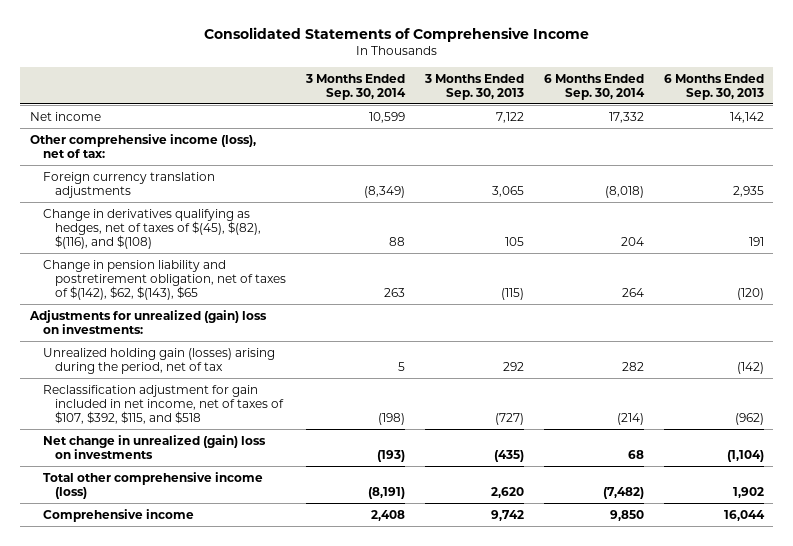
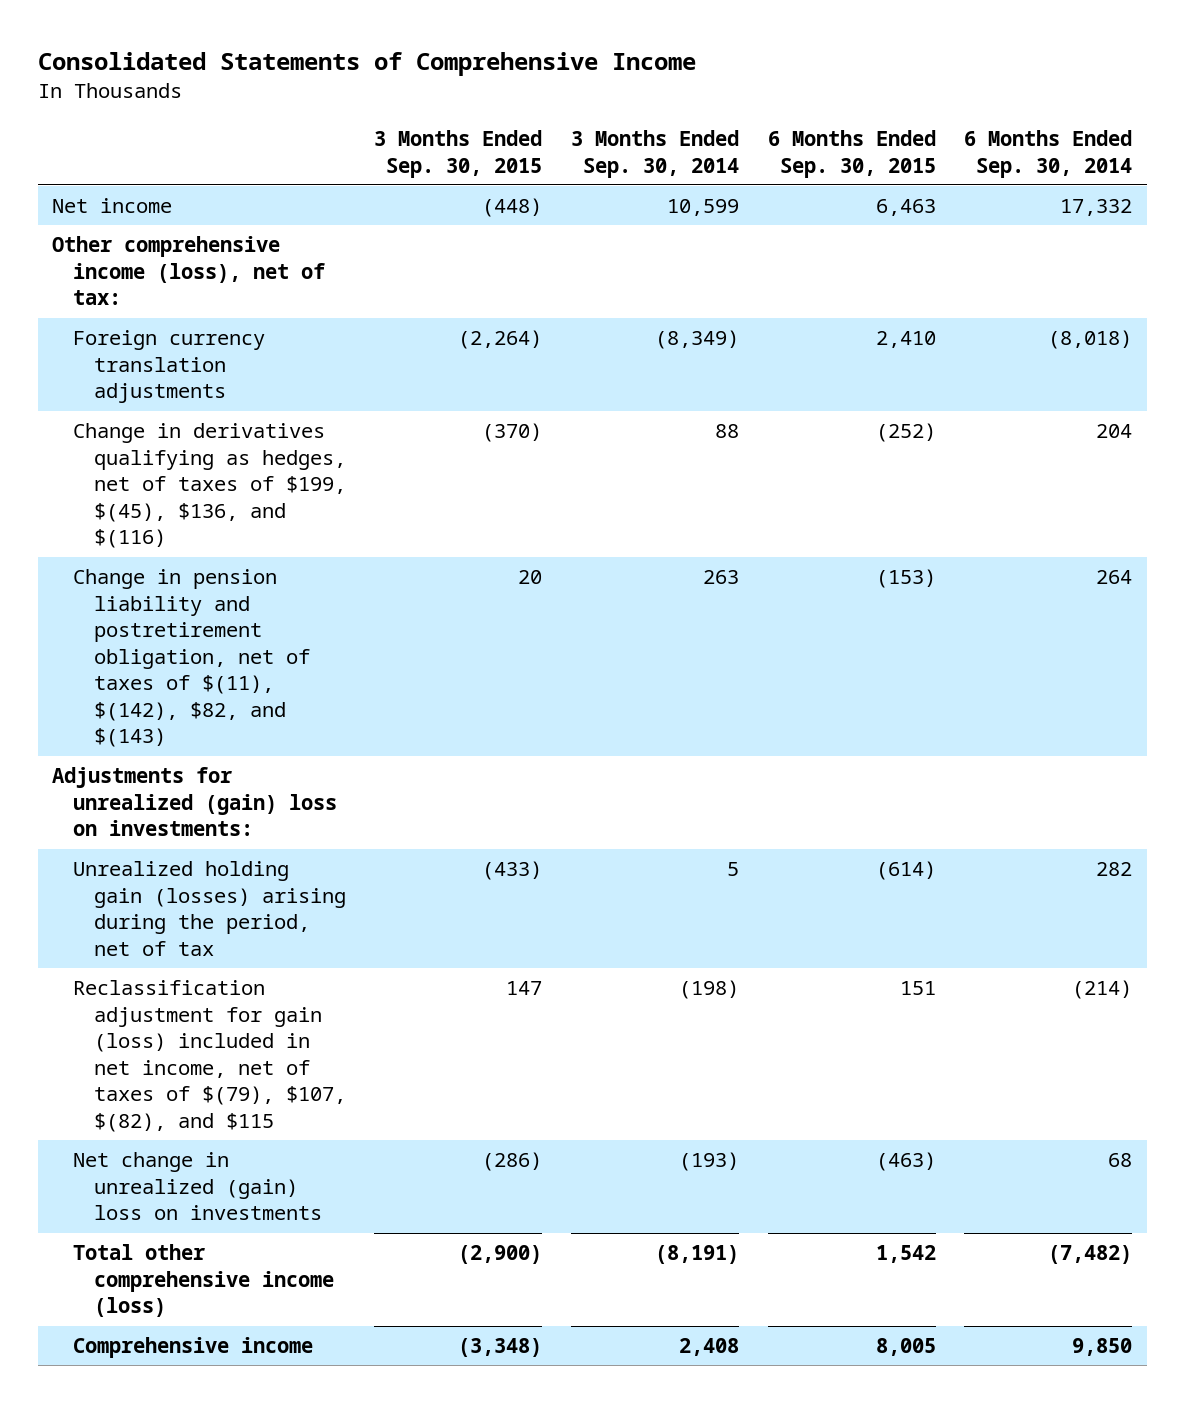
[423,73,524,100] 3 Months Ended Sep. 30, 2013 -> none
[663,73,764,100] 6 Months Ended Sep. 30, 2013 -> none
none -> [374,130,543,178] 3 Months Ended Sep. 30, 2015
none -> [767,130,936,178] 6 Months Ended Sep. 30, 2015
[42,208,262,249] Change in derivatives qualifying as hedges, net of taxes of $(45), $(82), $(116), and $(108) -> [73,423,346,549] Change in derivatives qualifying as hedges, net of taxes of $199, $(45), $136, and $(116)
[42,259,287,300] Change in pension liability and postretirement obligation, net of taxes of $(142), $62, $(143), $65 -> [73,569,310,748] Change in pension liability and postretirement obligation, net of taxes of $(11), $(142), $82, and $(143)
[42,384,285,424] Reclassification adjustment for gain included in net income, net of taxes of $107, $392, $115, and $518 -> [73,980,346,1132] Reclassification adjustment for gain (loss) included in net income, net of taxes of $(79), $107, $(82), and $115

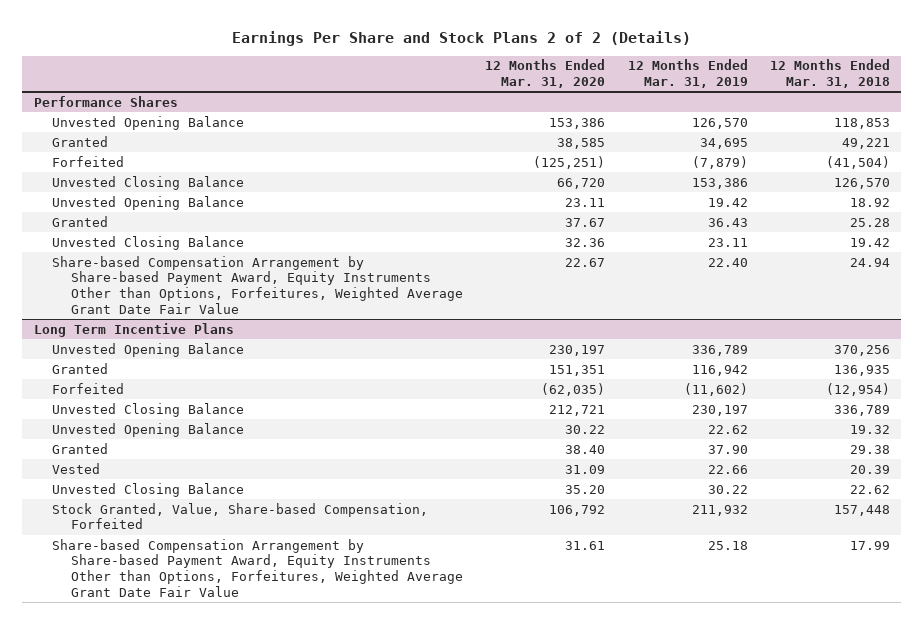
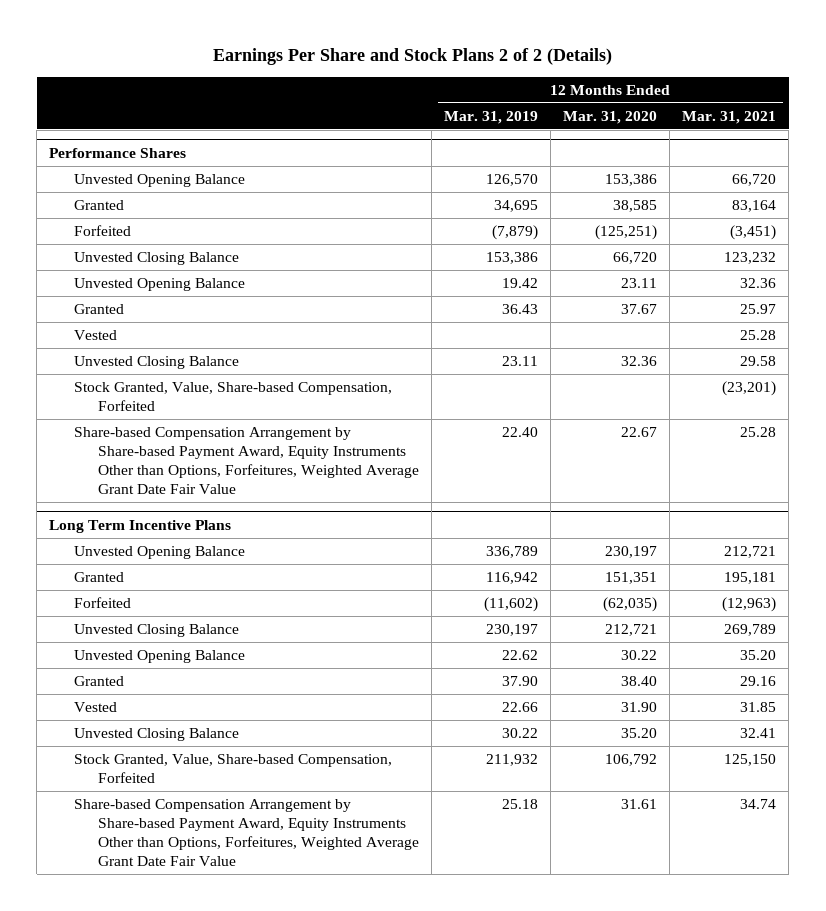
[770,59,891,89] 12 Months Ended Mar. 31, 2018 -> none
none -> [682,110,777,124] Mar. 31, 2021
none -> [73,330,117,341] Vested
none -> [73,382,392,411] Stock Granted, Value, Share-based Compensation, Forfeited
[565,464,606,474] 31.09 -> [621,702,658,713] 31.90

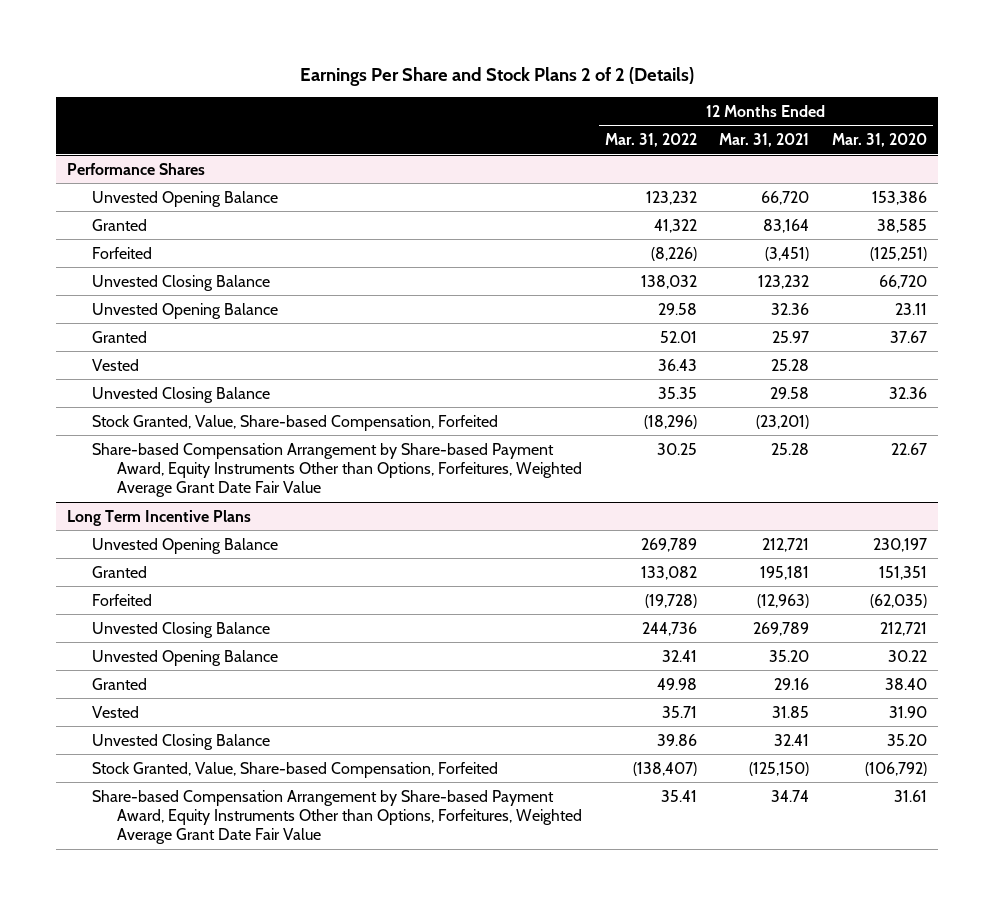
[444,110,539,124] Mar. 31, 2019 -> none
none -> [604,133,697,148] Mar. 31, 2022
[605,754,658,767] 106,792 -> [864,761,927,776] (106,792)
[724,754,777,767] 125,150 -> [749,761,810,776] (125,150)

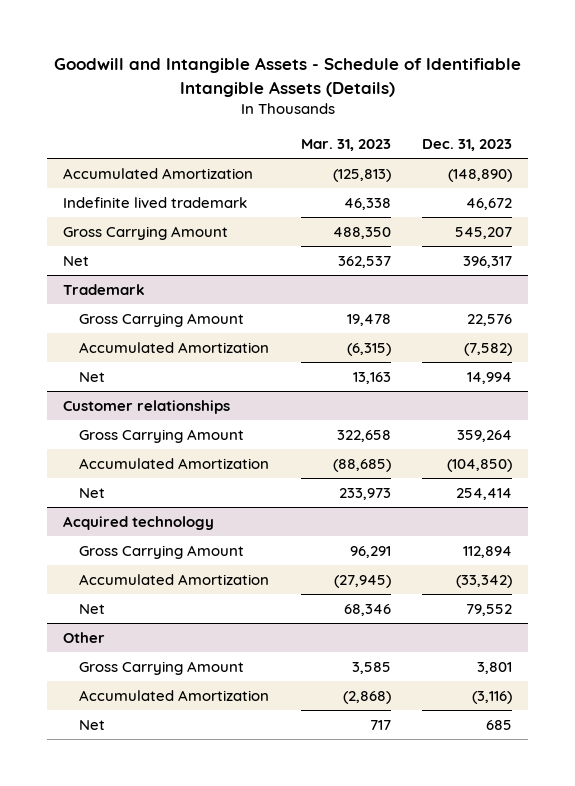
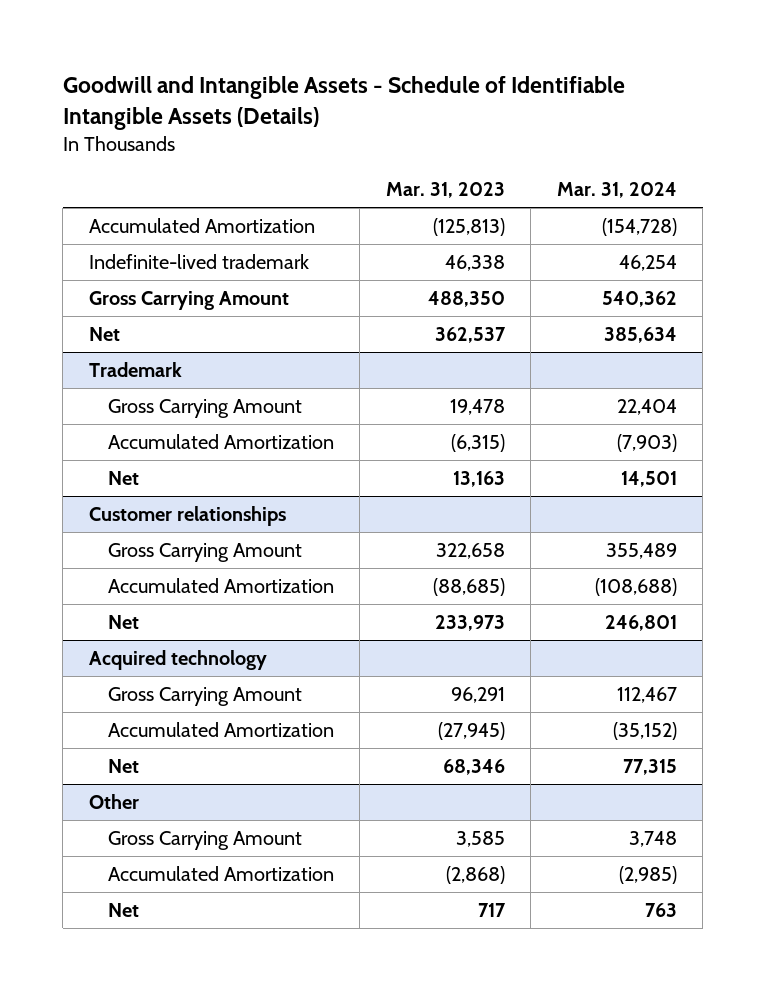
[422,139,513,152] Dec. 31, 2023 -> none
none -> [556,182,677,199] Mar. 31, 2024
[62,197,247,209] Indefinite lived trademark -> [88,253,309,269] Indefinite-lived trademark

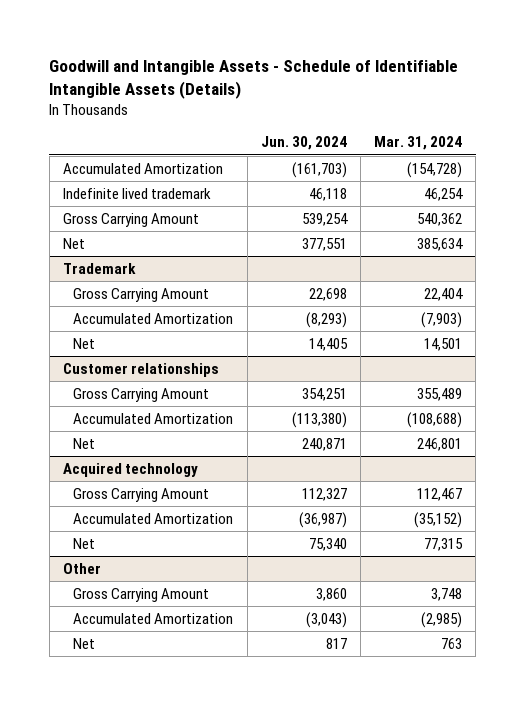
[385,182,505,199] Mar. 31, 2023 -> none
none -> [260,136,347,151] Jun. 30, 2024
[88,253,309,269] Indefinite-lived trademark -> [63,187,212,199] Indefinite lived trademark

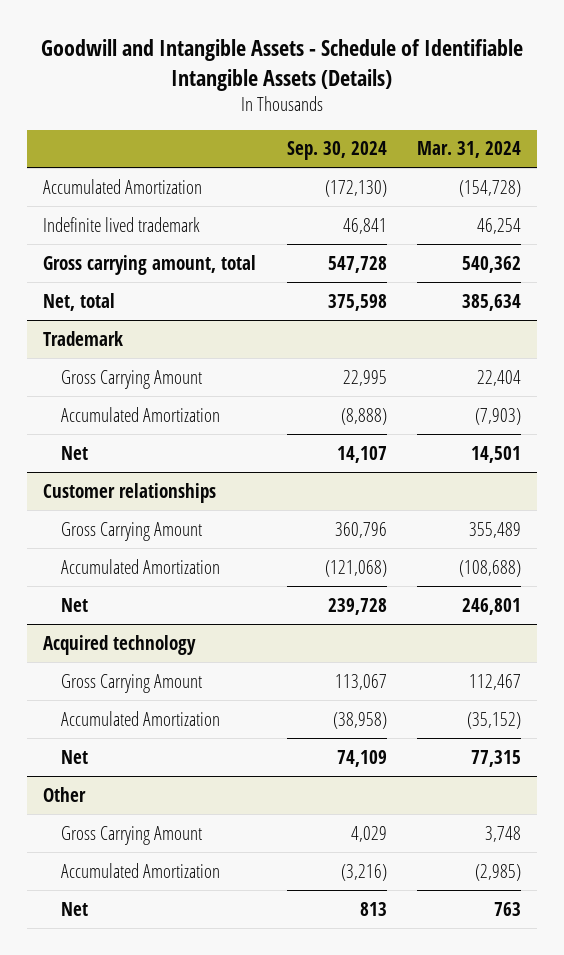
[260,136,347,151] Jun. 30, 2024 -> none
none -> [286,141,387,161] Sep. 30, 2024
[63,212,200,227] Gross Carrying Amount -> [42,254,256,275] Gross carrying amount, total
[63,237,86,249] Net -> [42,292,115,311] Net, total

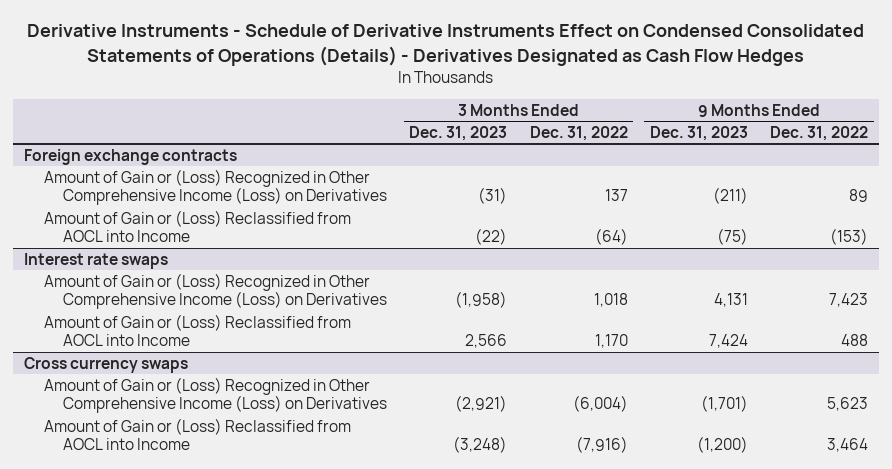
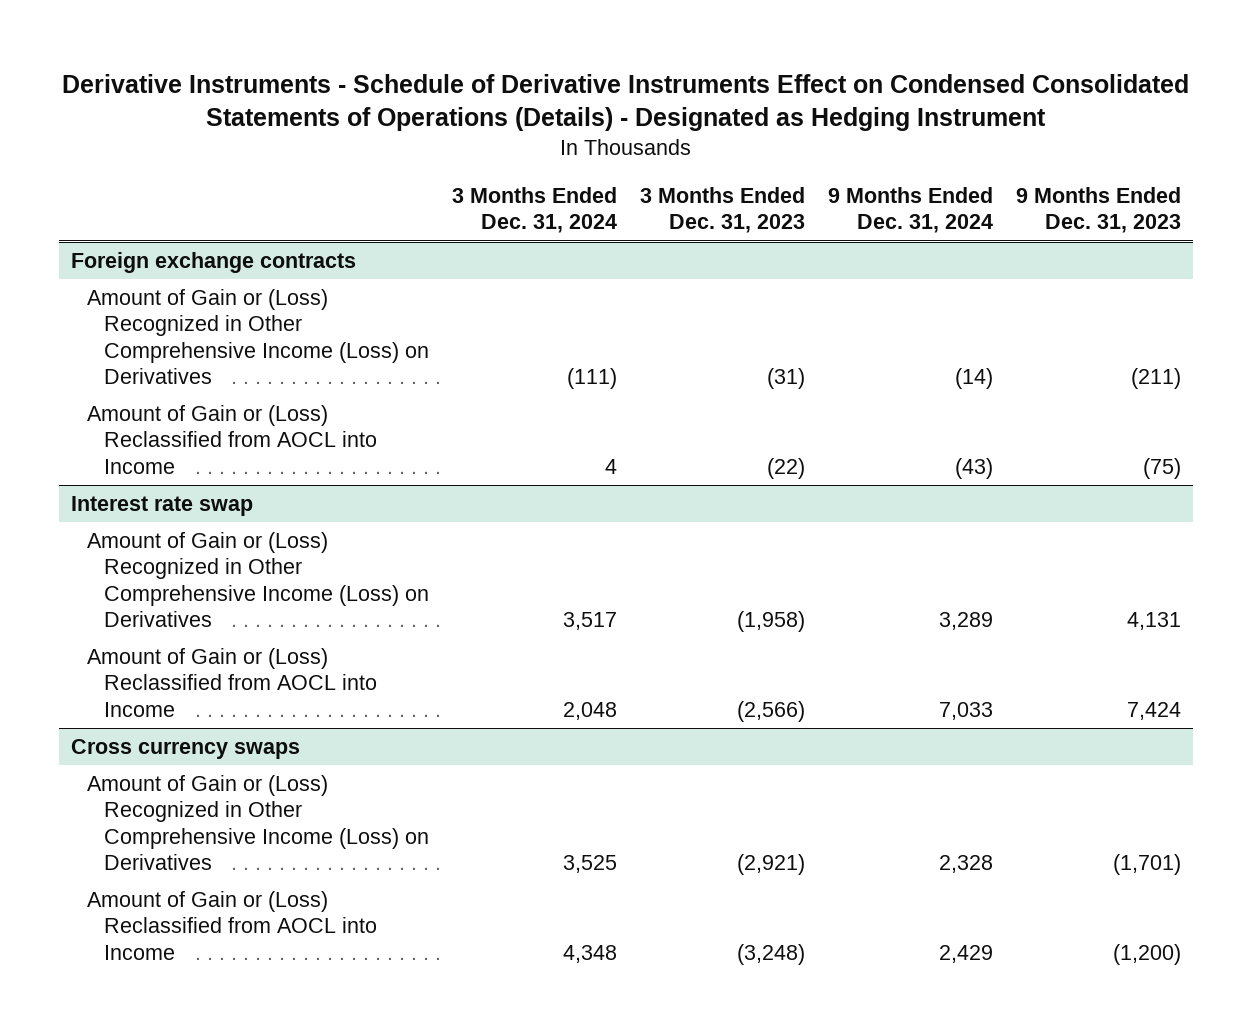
[27,24,865,66] Derivative Instruments - Schedule of Derivative Instruments Effect on Condensed Consolidated Statements of Operations (Details) - Derivatives Designated as Cash Flow Hedges -> [61,73,1189,132] Derivative Instruments - Schedule of Derivative Instruments Effect on Condensed Consolidated Statements of Operations (Details) - Designated as Hedging Instrument
[529,126,628,142] Dec. 31, 2022 -> none
[770,126,869,142] Dec. 31, 2022 -> none
none -> [452,187,618,234] 3 Months Ended Dec. 31, 2024
none -> [828,187,994,234] 9 Months Ended Dec. 31, 2024
[23,252,168,269] Interest rate swaps -> [70,496,253,517] Interest rate swap
[465,334,508,349] 2,566 -> [737,700,806,722] (2,566)

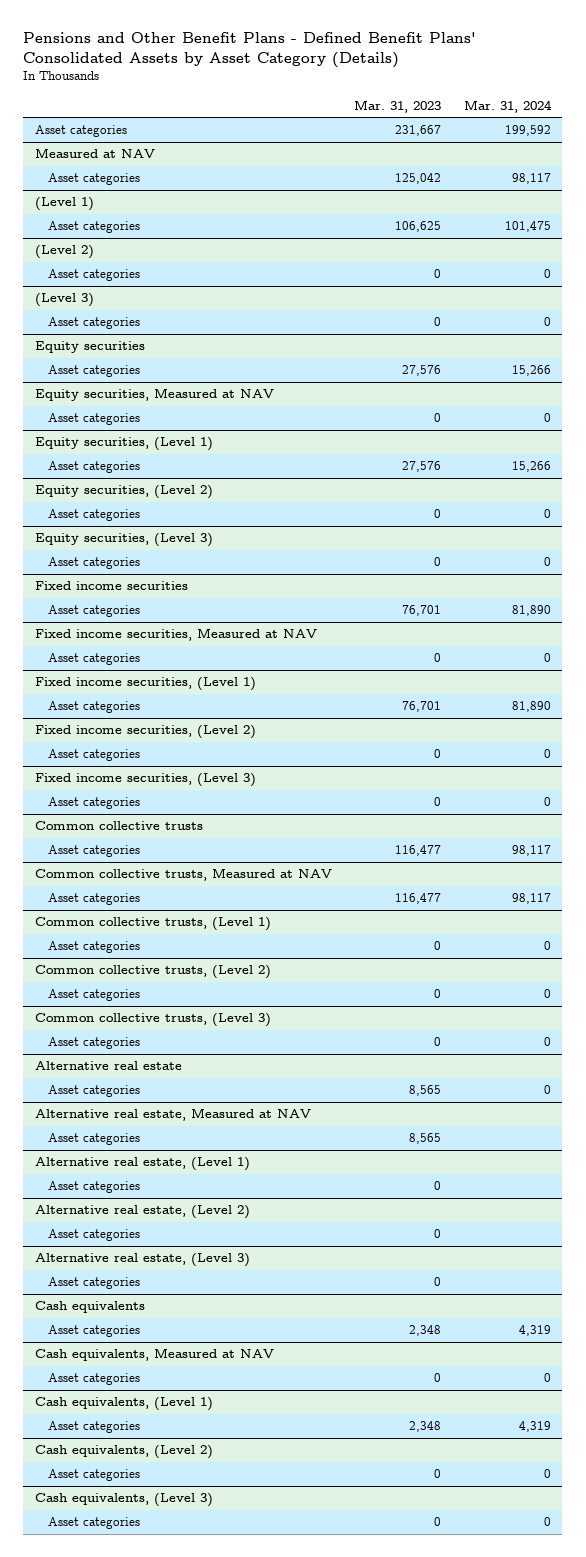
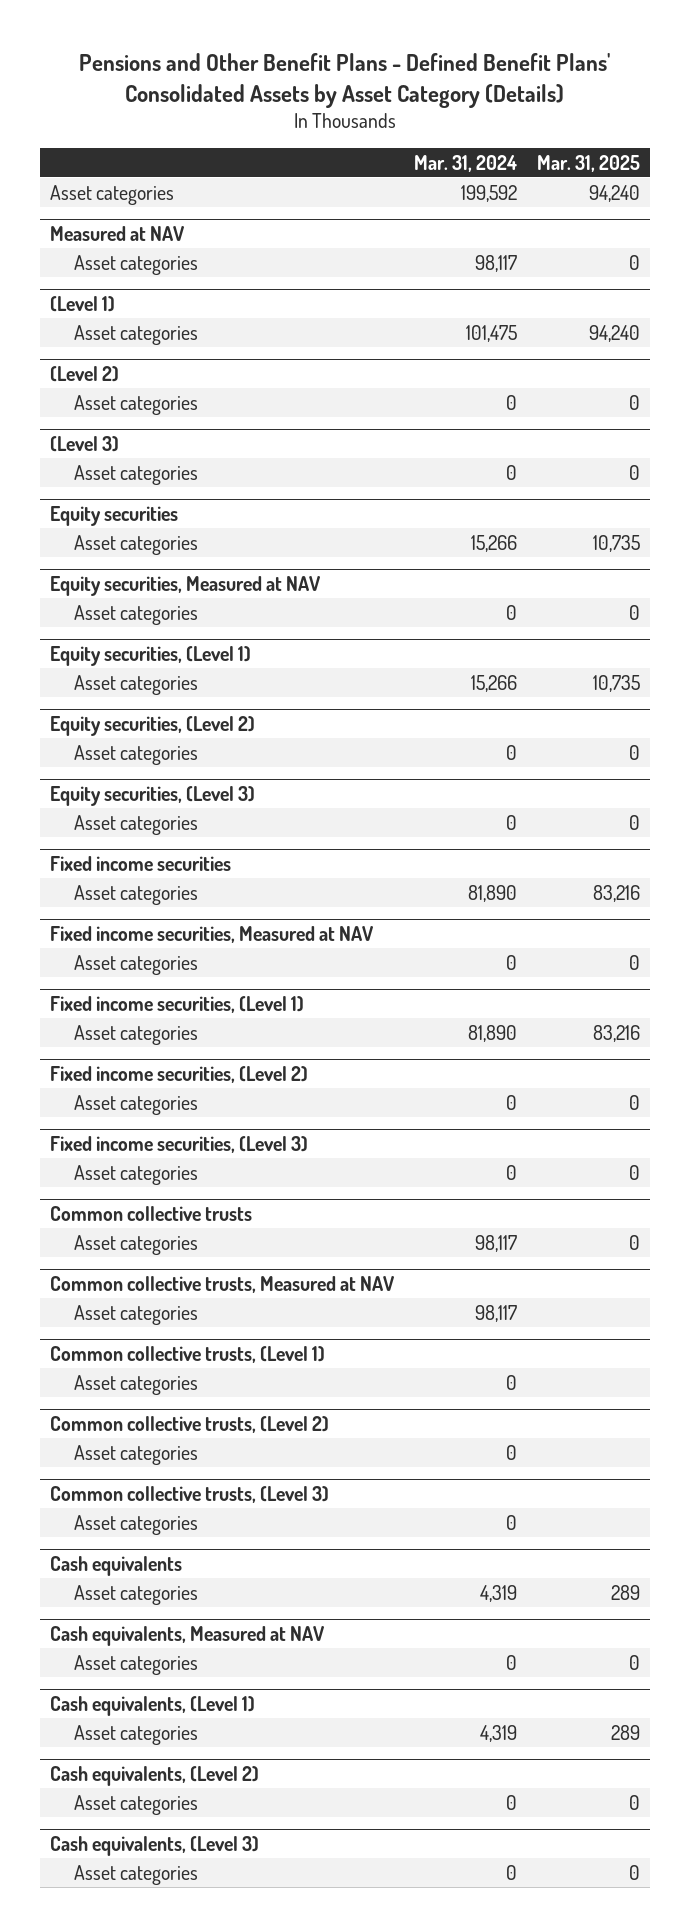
[354,99,442,113] Mar. 31, 2023 -> none
none -> [536,154,640,172] Mar. 31, 2025
[34,1061,182,1071] Alternative real estate -> none
[48,1085,141,1098] Asset categories -> none
[34,1108,311,1122] Alternative real estate, Measured at NAV -> none
[48,1133,141,1146] Asset categories -> none
[34,1157,250,1172] Alternative real estate, (Level 1) -> none
[48,1181,141,1194] Asset categories -> none
[34,1205,250,1220] Alternative real estate, (Level 2) -> none
[48,1229,141,1242] Asset categories -> none
[34,1253,250,1268] Alternative real estate, (Level 3) -> none
[48,1277,141,1290] Asset categories -> none

